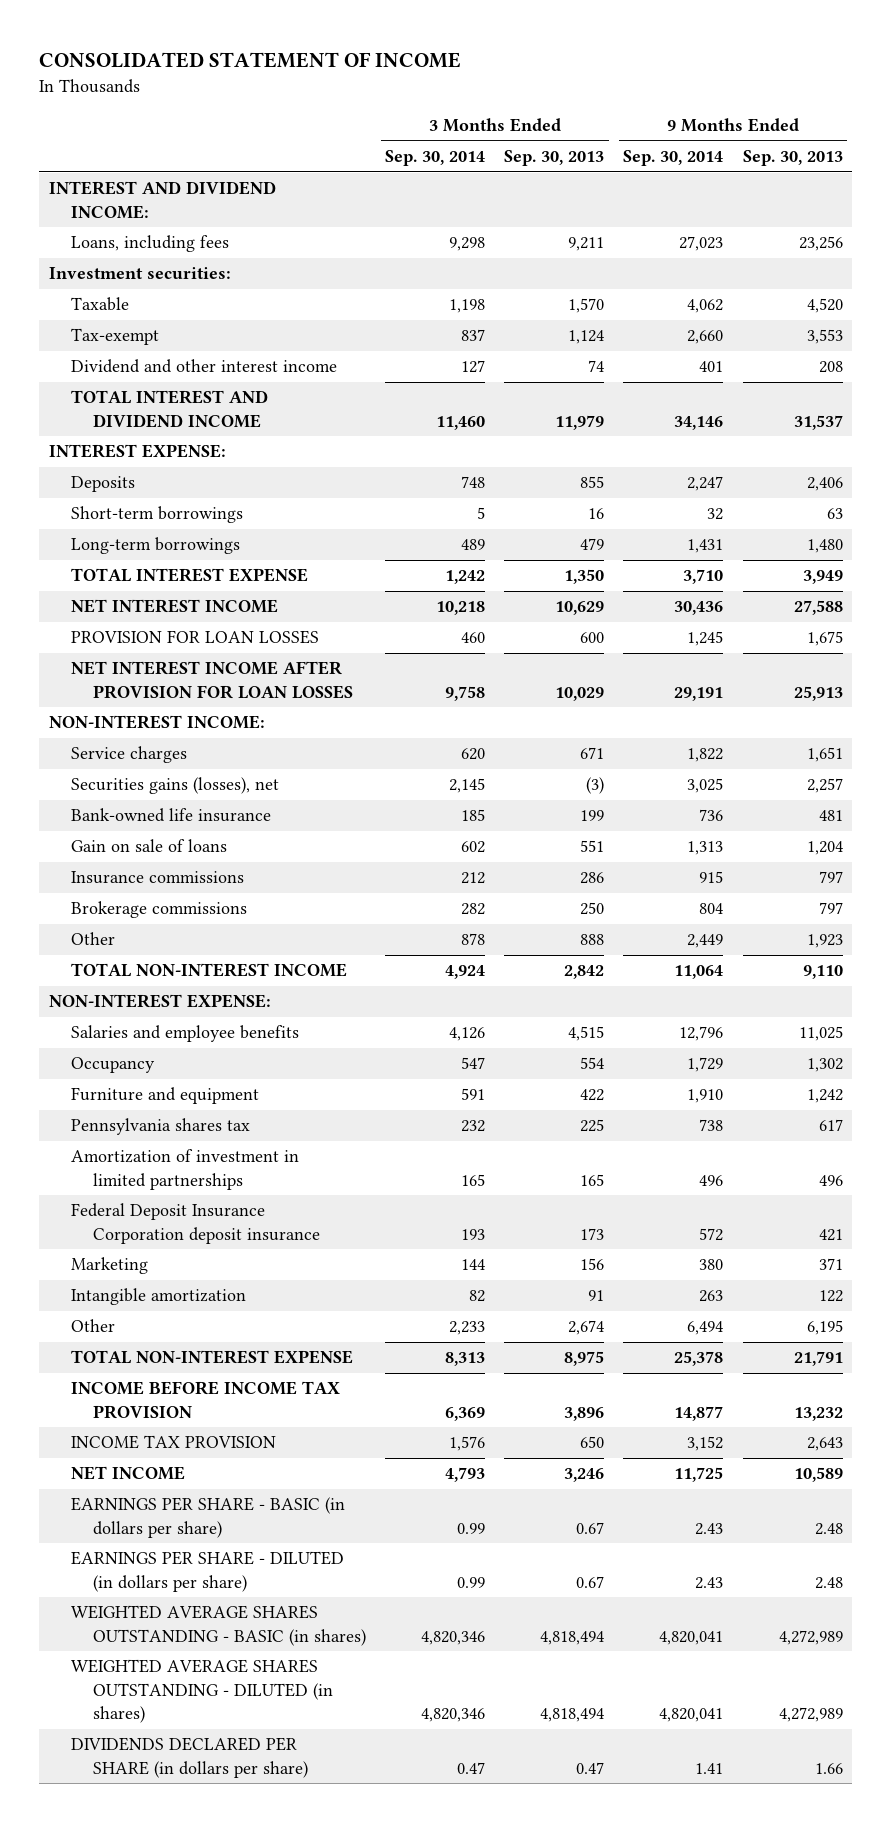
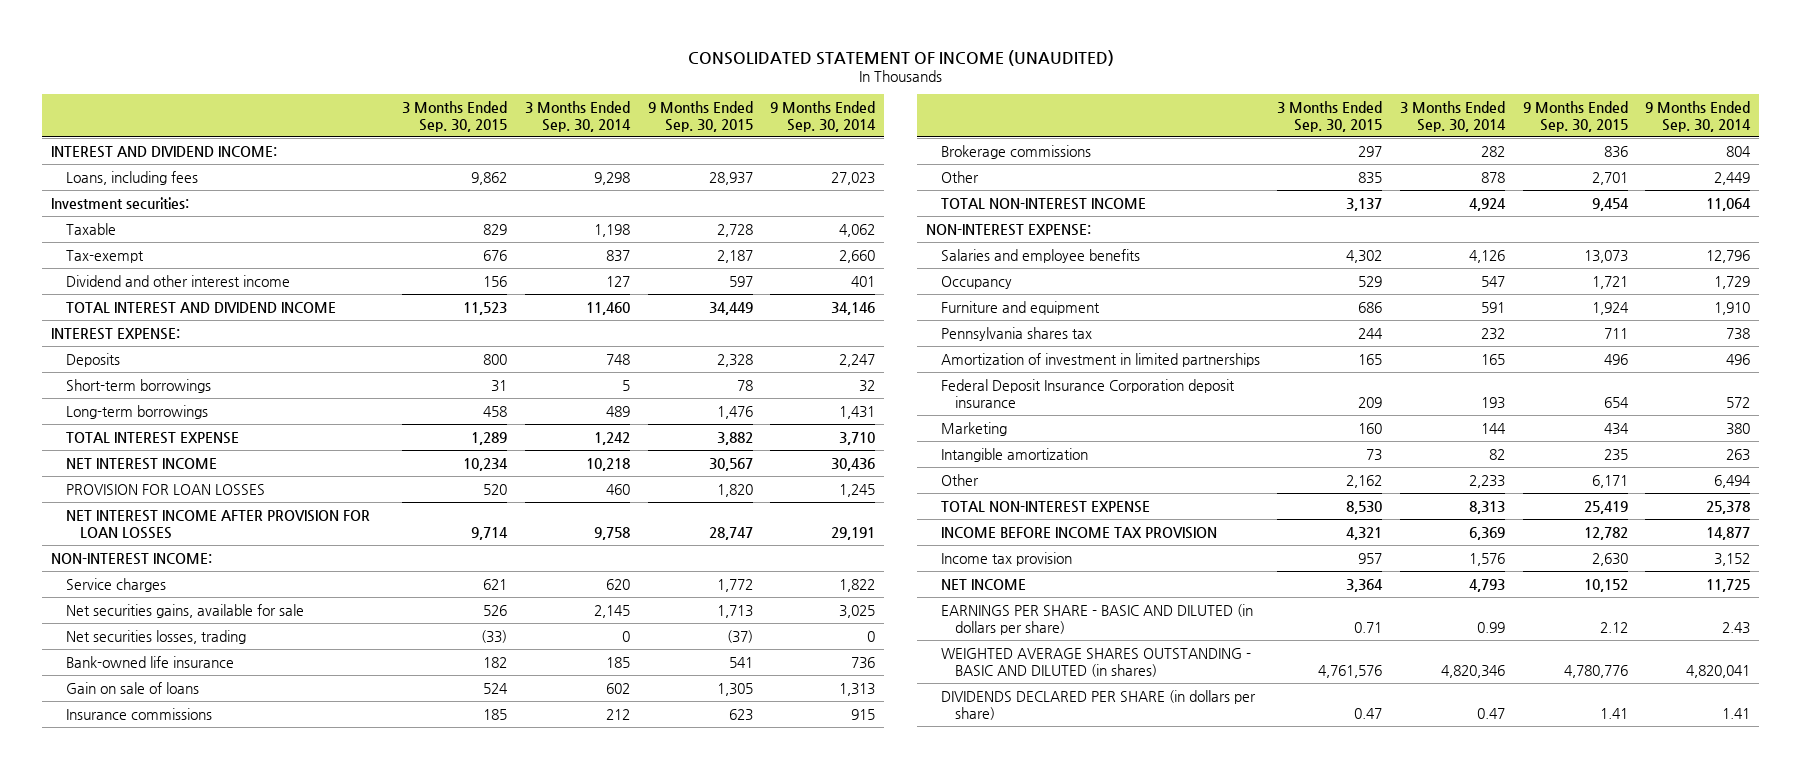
[39,52,462,69] CONSOLIDATED STATEMENT OF INCOME -> [687,49,1114,66] CONSOLIDATED STATEMENT OF INCOME (UNAUDITED)
[504,150,605,167] Sep. 30, 2013 -> none
[742,150,843,167] Sep. 30, 2013 -> none
none -> [402,100,508,132] 3 Months Ended Sep. 30, 2015
none -> [647,100,753,132] 9 Months Ended Sep. 30, 2015
[70,777,279,795] Securities gains (losses), net -> [65,603,304,618] Net securities gains, available for sale
none -> [65,629,246,644] Net securities losses, trading
[70,1435,276,1450] INCOME TAX PROVISION -> [940,551,1072,566] Income tax provision
[70,1551,344,1592] EARNINGS PER SHARE - DILUTED (in dollars per share) -> none
[70,1659,334,1724] WEIGHTED AVERAGE SHARES OUTSTANDING - DILUTED (in shares) -> none
[70,1497,345,1538] EARNINGS PER SHARE - BASIC (in dollars per share) -> [940,603,1253,635] EARNINGS PER SHARE - BASIC AND DILUTED (in dollars per share)
[70,1605,367,1646] WEIGHTED AVERAGE SHARES OUTSTANDING - BASIC (in shares) -> [940,647,1251,677] WEIGHTED AVERAGE SHARES OUTSTANDING - BASIC AND DILUTED (in shares)

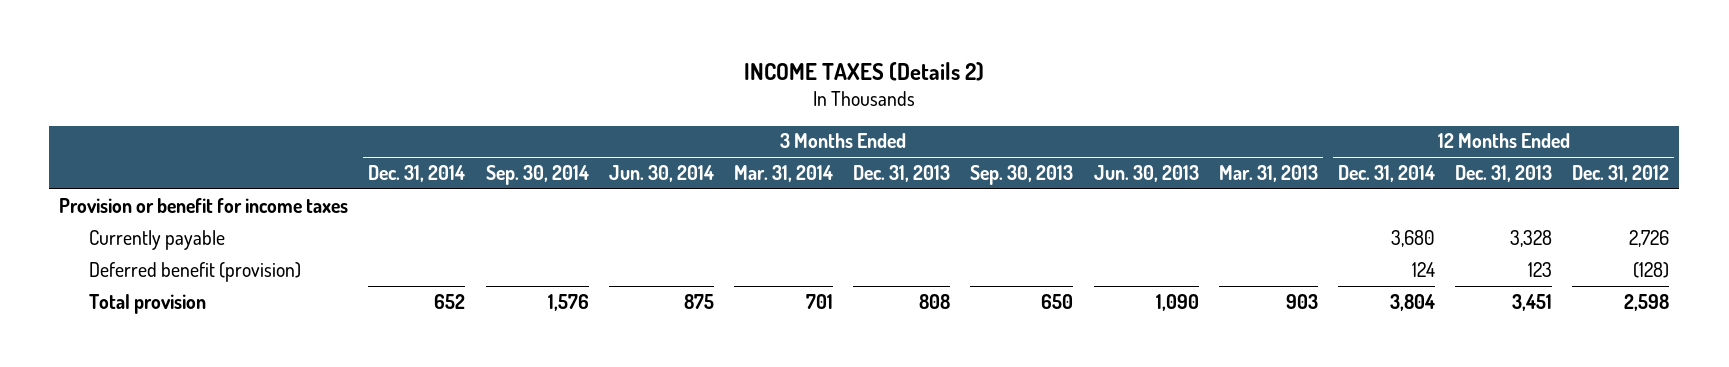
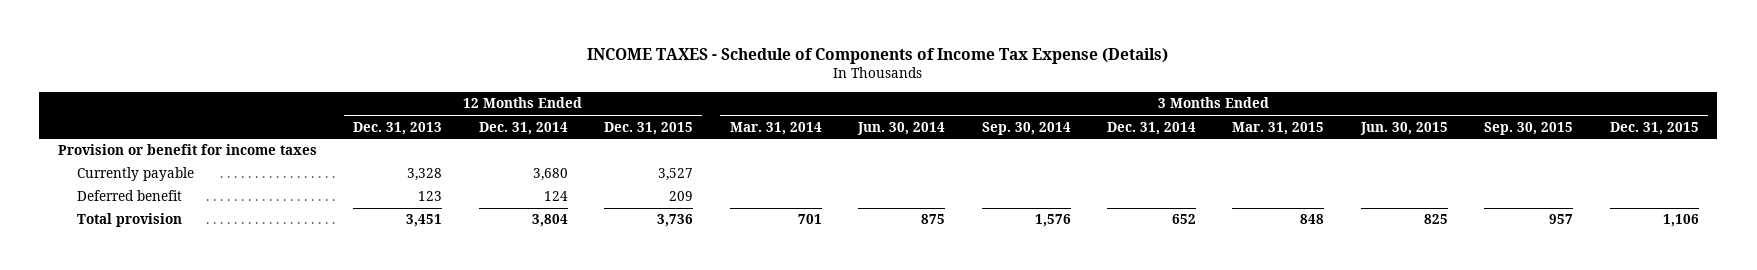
[744,61,985,81] INCOME TAXES (Details 2) -> [587,48,1169,65] INCOME TAXES - Schedule of Components of Income Tax Expense (Details)
[853,165,951,183] Dec. 31, 2013 -> none
[970,165,1074,186] Sep. 30, 2013 -> none
[1093,165,1199,183] Jun. 30, 2013 -> none
[1218,165,1318,183] Mar. 31, 2013 -> none
[1572,165,1670,183] Dec. 31, 2012 -> none
none -> [604,121,694,135] Dec. 31, 2015
none -> [1232,121,1325,135] Mar. 31, 2015
none -> [1359,121,1448,135] Jun. 30, 2015
none -> [1484,121,1574,135] Sep. 30, 2015
none -> [1609,121,1699,135] Dec. 31, 2015
[89,261,302,282] Deferred benefit (provision) -> [76,190,182,202] Deferred benefit

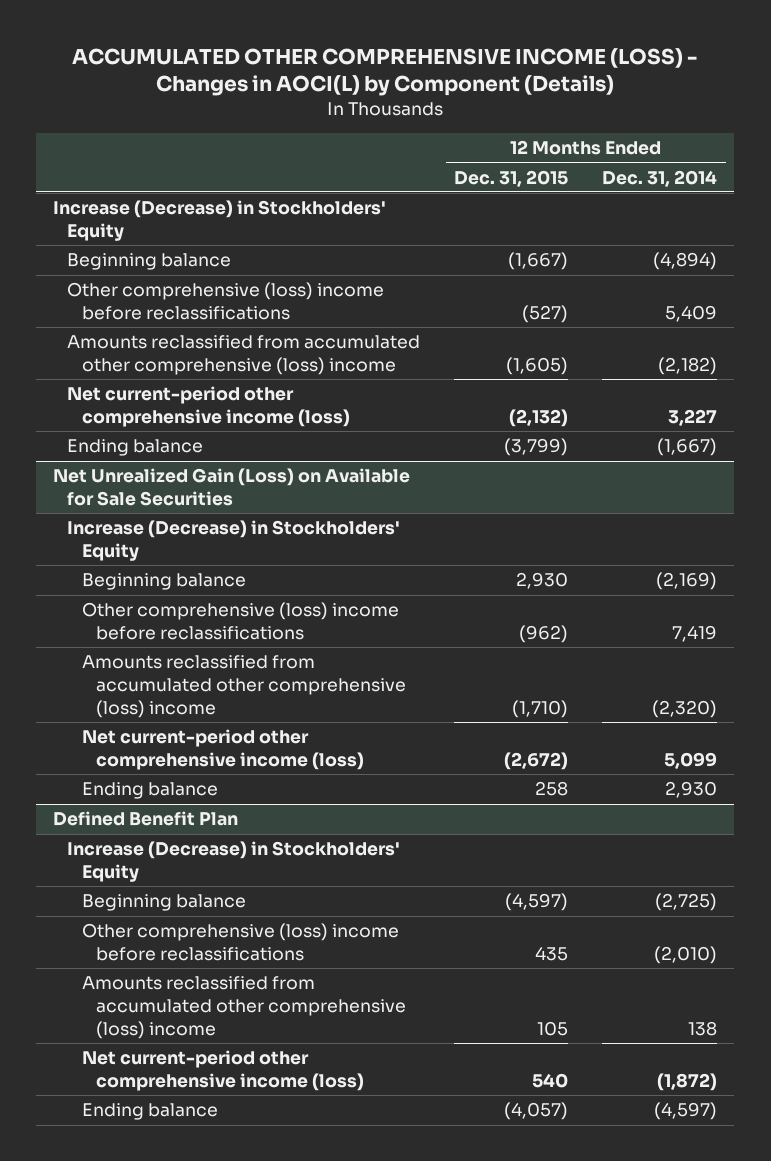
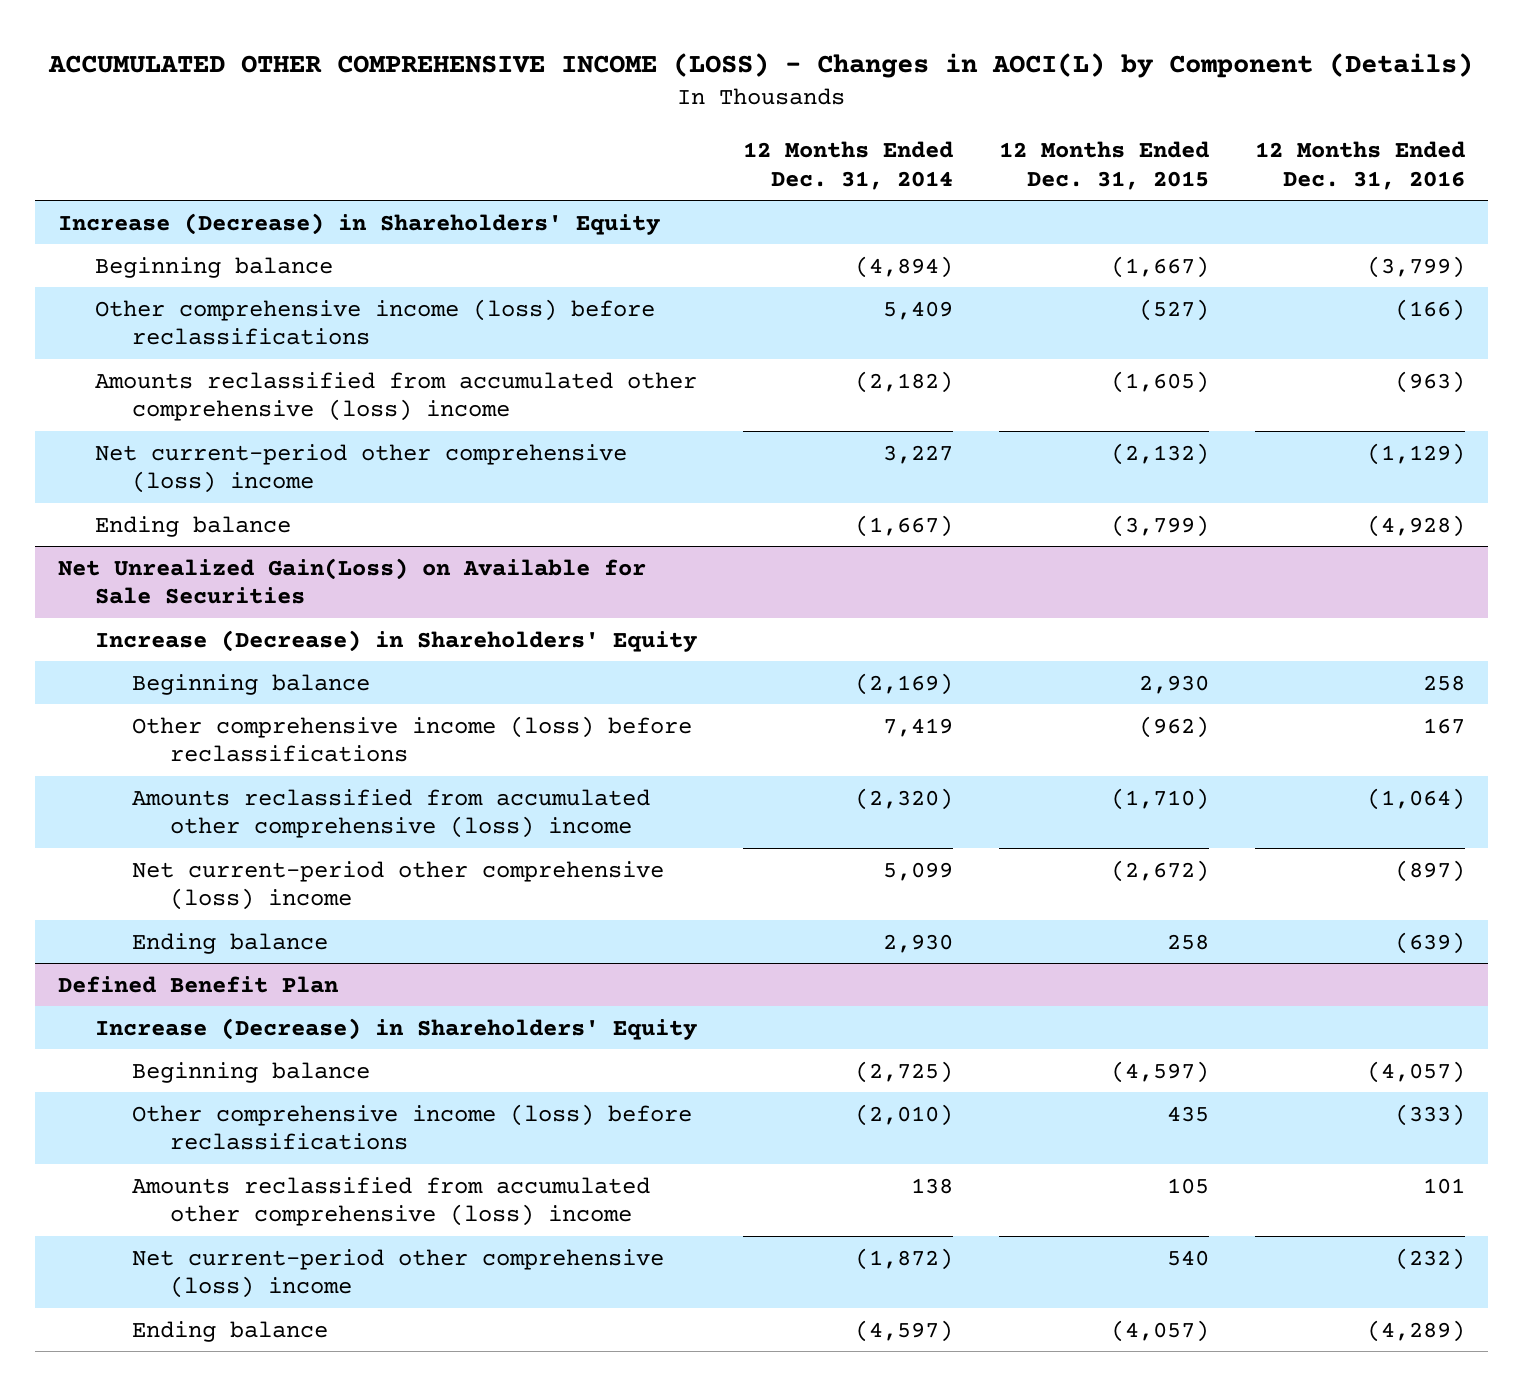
none -> [1254,140,1465,190] 12 Months Ended Dec. 31, 2016
[53,200,387,242] Increase (Decrease) in Stockholders' Equity -> [57,212,660,235] Increase (Decrease) in Shareholders' Equity
[67,282,385,321] Other comprehensive (loss) income before reclassifications -> [94,298,655,346] Other comprehensive income (loss) before reclassifications
[67,386,350,428] Net current-period other comprehensive income (loss) -> [94,443,627,494] Net current-period other comprehensive (loss) income
[53,468,411,507] Net Unrealized Gain (Loss) on Available for Sale Securities -> [57,557,646,605] Net Unrealized Gain(Loss) on Available for Sale Securities
[67,520,401,562] Increase (Decrease) in Stockholders' Equity -> [94,629,697,652] Increase (Decrease) in Shareholders' Equity
[81,602,399,641] Other comprehensive (loss) income before reclassifications -> [132,715,693,763] Other comprehensive income (loss) before reclassifications
[81,729,364,771] Net current-period other comprehensive income (loss) -> [132,860,665,911] Net current-period other comprehensive (loss) income
[67,841,401,883] Increase (Decrease) in Stockholders' Equity -> [94,1017,697,1040] Increase (Decrease) in Shareholders' Equity
[81,923,399,962] Other comprehensive (loss) income before reclassifications -> [132,1103,693,1151] Other comprehensive income (loss) before reclassifications
[81,1050,364,1092] Net current-period other comprehensive income (loss) -> [132,1248,665,1299] Net current-period other comprehensive (loss) income

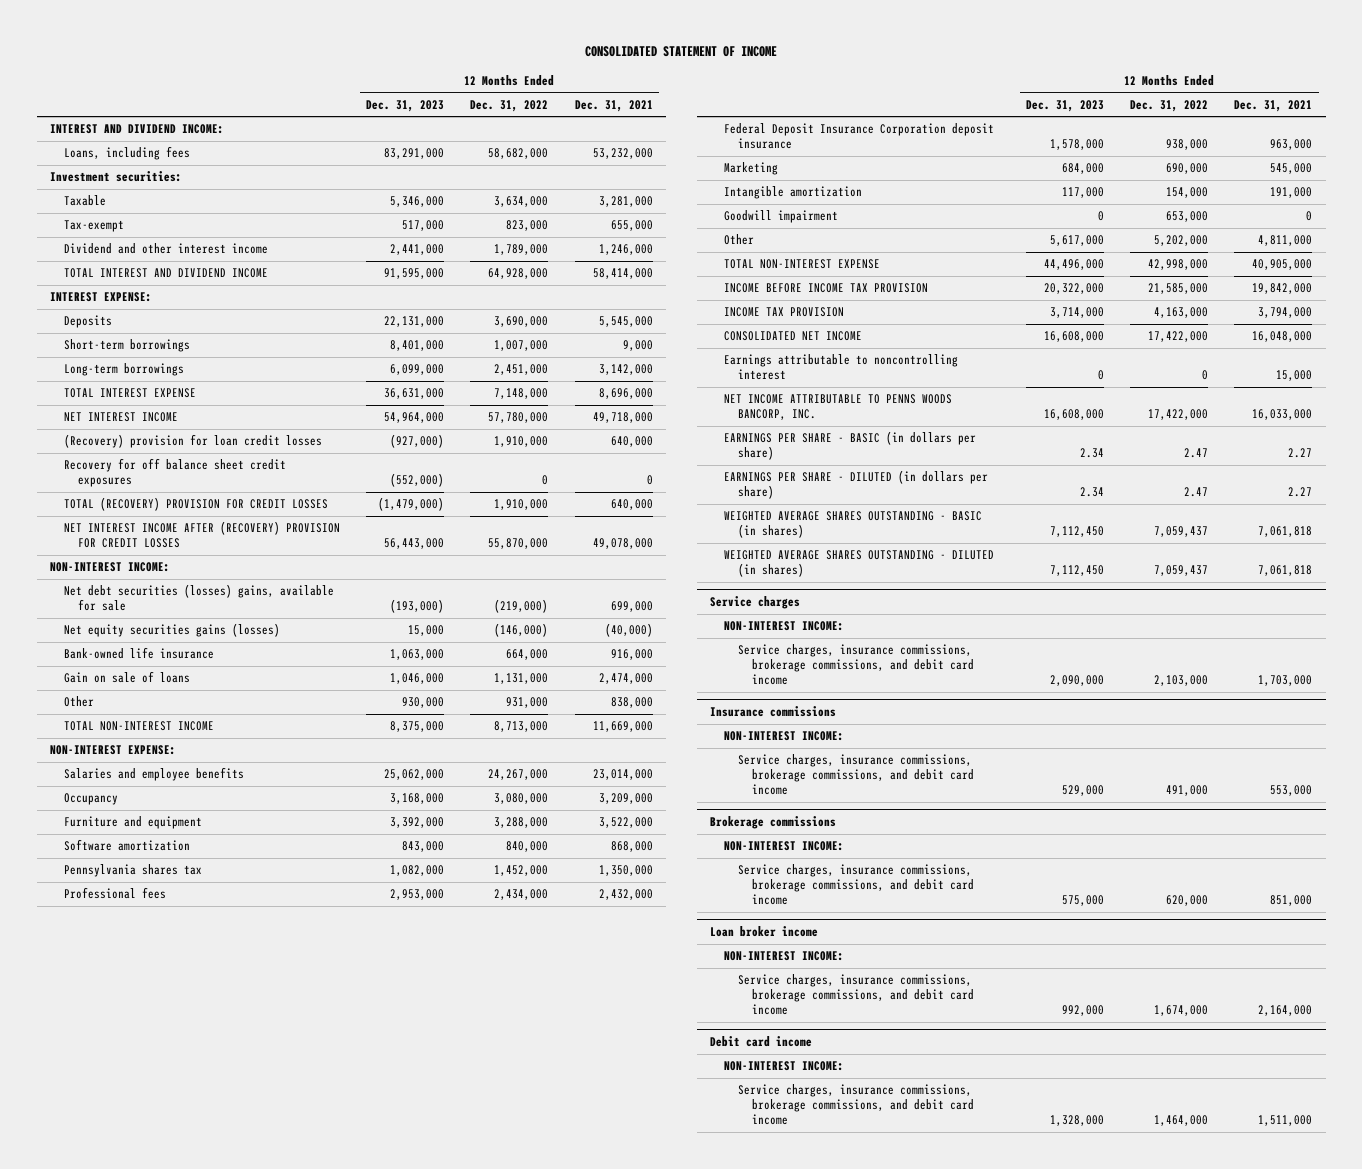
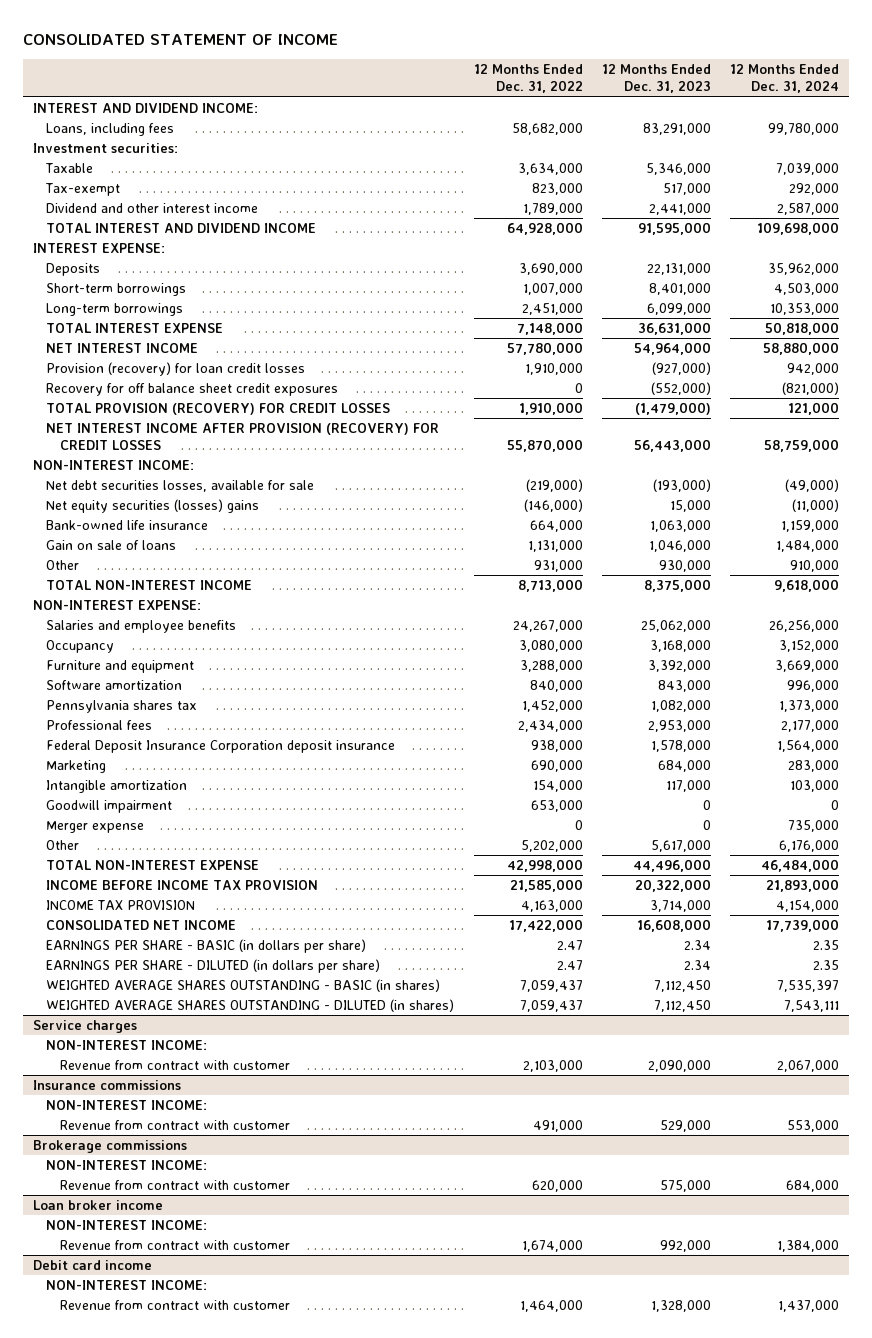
[574,99,653,112] Dec. 31, 2021 -> none
none -> [730,64,840,94] 12 Months Ended Dec. 31, 2024
[63,434,322,449] (Recovery) provision for loan credit losses -> [46,362,306,377] Provision (recovery) for loan credit losses
[63,497,328,512] TOTAL (RECOVERY) PROVISION FOR CREDIT LOSSES -> [46,403,391,416] TOTAL PROVISION (RECOVERY) FOR CREDIT LOSSES
[63,521,340,549] NET INTEREST INCOME AFTER (RECOVERY) PROVISION FOR CREDIT LOSSES -> [46,423,440,450] NET INTEREST INCOME AFTER PROVISION (RECOVERY) FOR CREDIT LOSSES
[63,584,334,612] Net debt securities (losses) gains, available for sale -> [46,480,315,493] Net debt securities losses, available for sale
[63,623,280,638] Net equity securities gains (losses) -> [46,499,260,514] Net equity securities (losses) gains
none -> [46,821,145,834] Merger expense
[723,354,958,381] Earnings attributable to noncontrolling interest -> none
[723,394,952,421] NET INCOME ATTRIBUTABLE TO PENNS WOODS BANCORP, INC. -> none
[738,644,975,686] Service charges, insurance commissions, brokerage commissions, and debit card income -> [59,1060,290,1071] Revenue from contract with customer
[738,754,975,796] Service charges, insurance commissions, brokerage commissions, and debit card income -> [59,1120,290,1131] Revenue from contract with customer
[738,864,975,906] Service charges, insurance commissions, brokerage commissions, and debit card income -> [59,1180,290,1191] Revenue from contract with customer
[738,974,975,1016] Service charges, insurance commissions, brokerage commissions, and debit card income -> [59,1240,290,1251] Revenue from contract with customer
[738,1084,975,1126] Service charges, insurance commissions, brokerage commissions, and debit card income -> [59,1300,290,1311] Revenue from contract with customer

